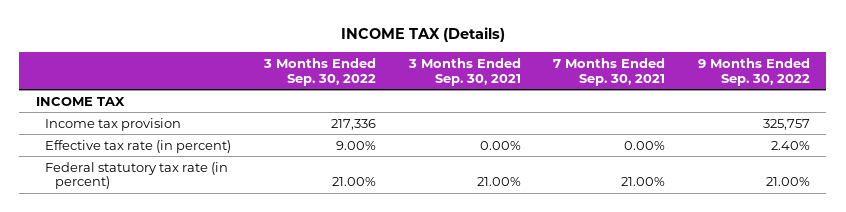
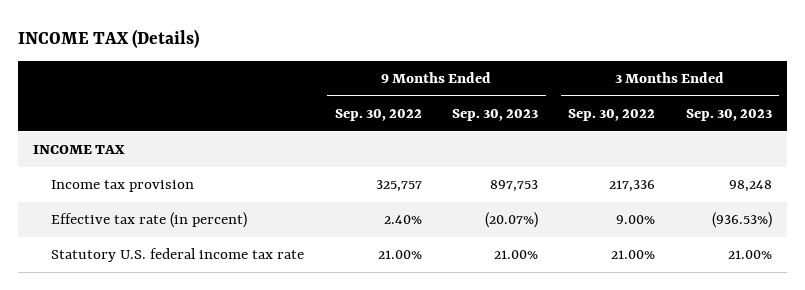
[407,57,521,86] 3 Months Ended Sep. 30, 2021 -> none
[553,57,666,86] 7 Months Ended Sep. 30, 2021 -> none
none -> [452,109,539,122] Sep. 30, 2023
none -> [685,109,772,122] Sep. 30, 2023
[45,161,229,190] Federal statutory tax rate (in percent) -> [51,248,305,263] Statutory U.S. federal income tax rate

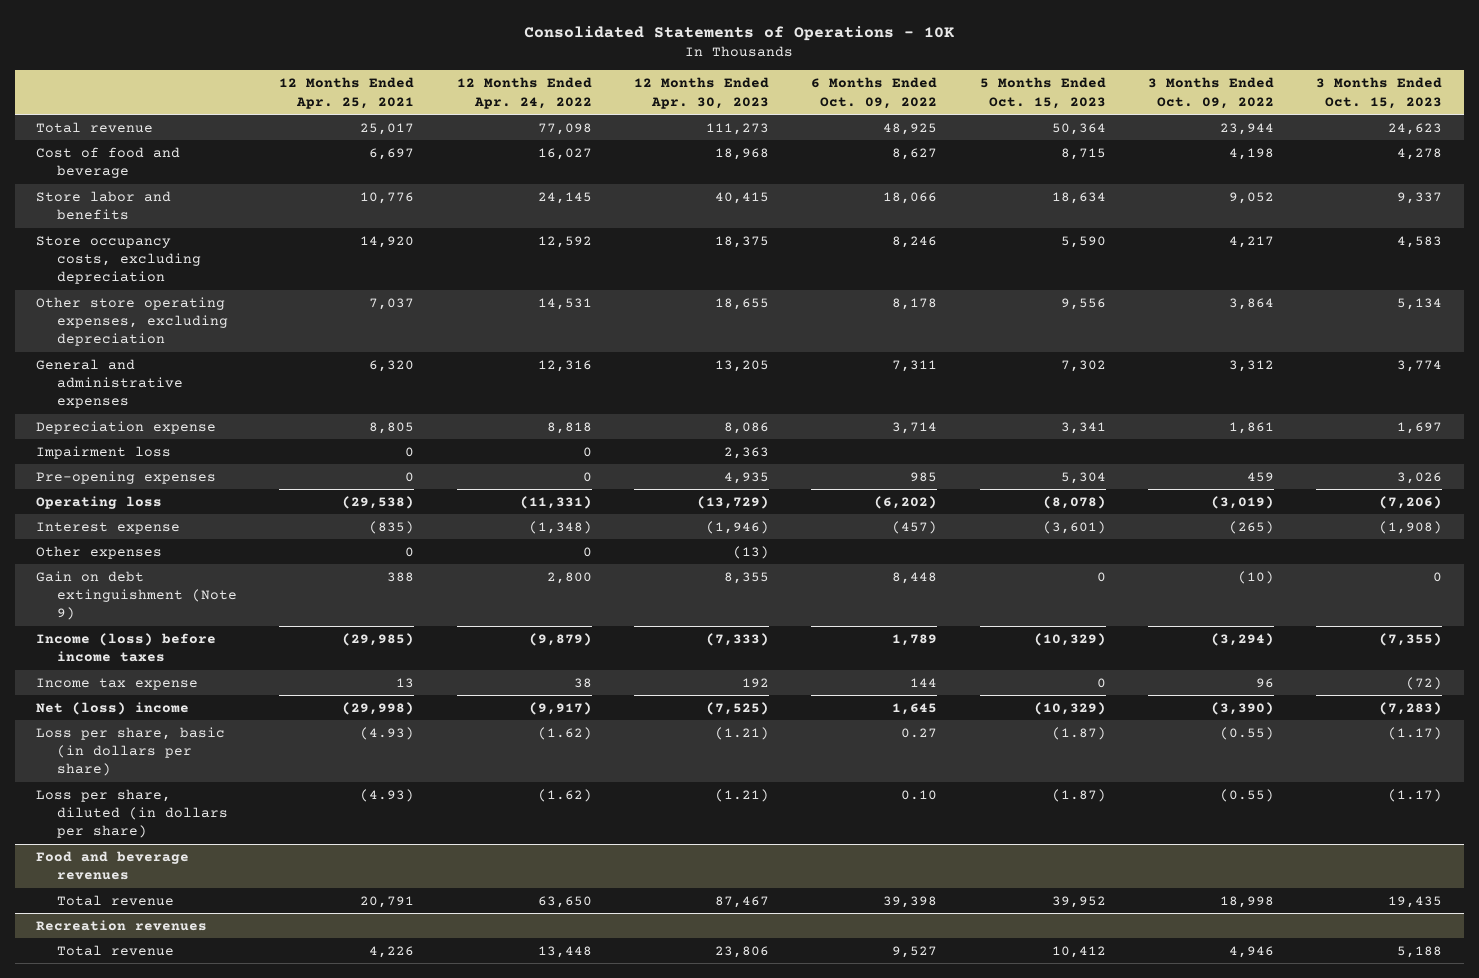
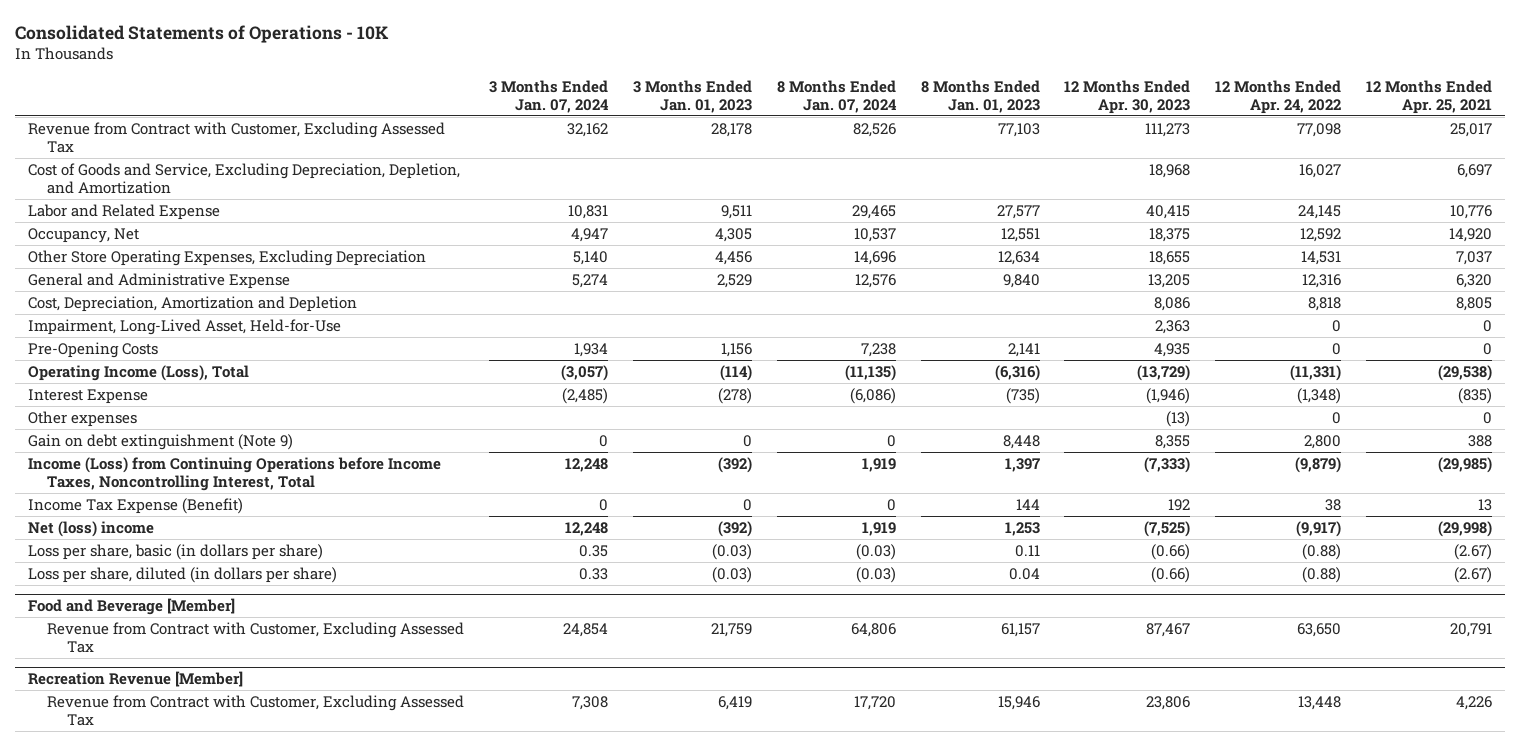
[811,77,938,109] 6 Months Ended Oct. 09, 2022 -> none
[979,77,1106,109] 5 Months Ended Oct. 15, 2023 -> none
[1148,77,1275,109] 3 Months Ended Oct. 09, 2022 -> none
[1316,77,1443,109] 3 Months Ended Oct. 15, 2023 -> none
none -> [489,79,610,113] 3 Months Ended Jan. 07, 2024
none -> [632,79,752,113] 3 Months Ended Jan. 01, 2023
none -> [776,79,897,113] 8 Months Ended Jan. 07, 2024
none -> [920,79,1040,113] 8 Months Ended Jan. 01, 2023
[36,121,154,133] Total revenue -> [27,121,445,154] Revenue from Contract with Customer, Excluding Assessed Tax
[36,146,181,179] Cost of food and beverage -> [27,162,460,195] Cost of Goods and Service, Excluding Depreciation, Depletion, and Amortization
[36,190,172,221] Store labor and benefits -> [27,203,220,220] Labor and Related Expense
[36,235,201,285] Store occupancy costs, excluding depreciation -> [27,227,139,243] Occupancy, Net
[36,296,228,347] Other store operating expenses, excluding depreciation -> [27,249,426,266] Other Store Operating Expenses, Excluding Depreciation
[36,358,183,409] General and administrative expenses -> [27,272,290,289] General and Administrative Expense
[36,420,217,434] Depreciation expense -> [27,295,357,312] Cost, Depreciation, Amortization and Depletion
[36,445,172,459] Impairment loss -> [27,318,341,335] Impairment, Long-Lived Asset, Held-for-Use
[36,470,217,484] Pre-opening expenses -> [27,341,158,358] Pre-Opening Costs
[36,495,163,509] Operating loss -> [27,364,249,381] Operating Income (Loss), Total
[36,521,181,534] Interest expense -> [27,388,148,404] Interest Expense
[36,632,217,663] Income (loss) before income taxes -> [27,456,441,492] Income (Loss) from Continuing Operations before Income Taxes, Noncontrolling Interest, Total
[36,677,199,690] Income tax expense -> [27,497,243,514] Income Tax Expense (Benefit)
[360,726,415,740] (4.93) -> [1454,543,1493,560] (2.67)
[537,726,592,740] (1.62) -> [1302,543,1342,560] (0.88)
[714,726,769,740] (1.21) -> [1151,543,1191,560] (0.66)
[360,788,415,802] (4.93) -> [1454,566,1493,583] (2.67)
[537,788,592,802] (1.62) -> [1302,566,1342,583] (0.88)
[714,788,769,802] (1.21) -> [1151,566,1191,583] (0.66)
[36,850,190,881] Food and beverage revenues -> [27,598,235,616] Food and Beverage [Member]
[56,894,174,906] Total revenue -> [47,621,465,654] Revenue from Contract with Customer, Excluding Assessed Tax
[36,919,208,931] Recreation revenues -> [27,671,243,688] Recreation Revenue [Member]
[56,944,174,956] Total revenue -> [47,694,465,727] Revenue from Contract with Customer, Excluding Assessed Tax

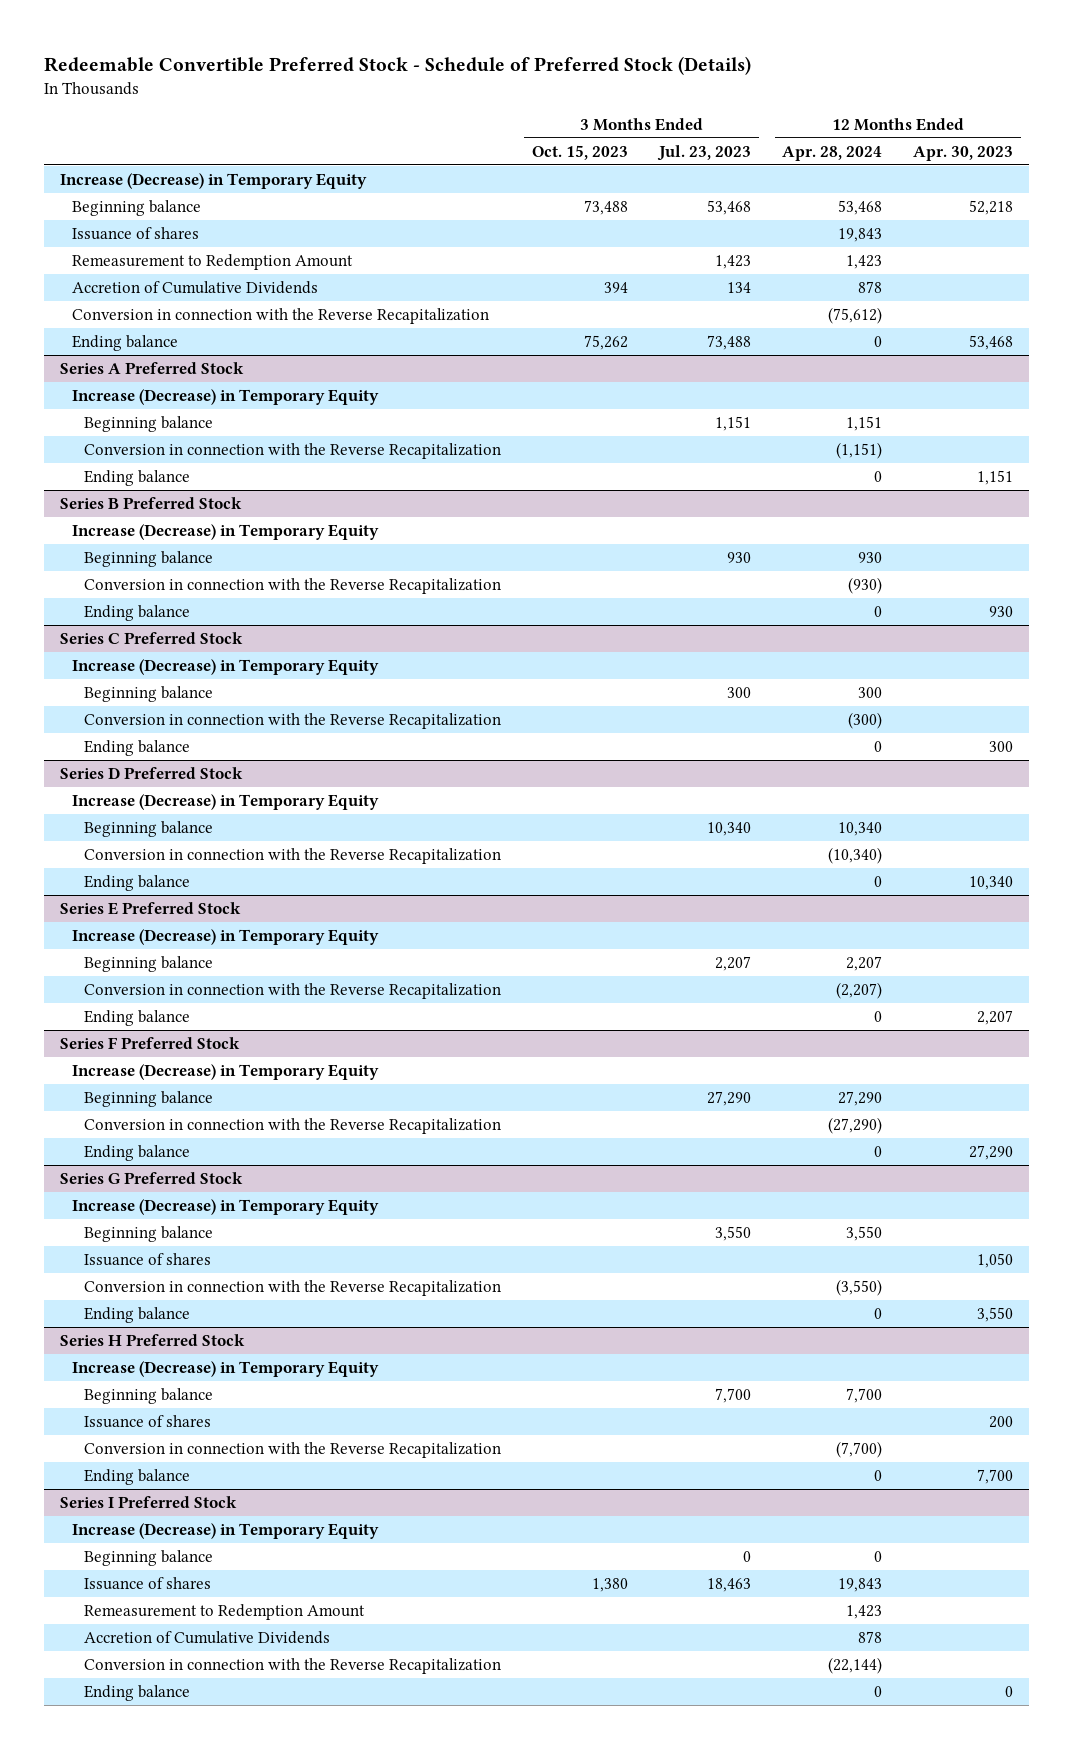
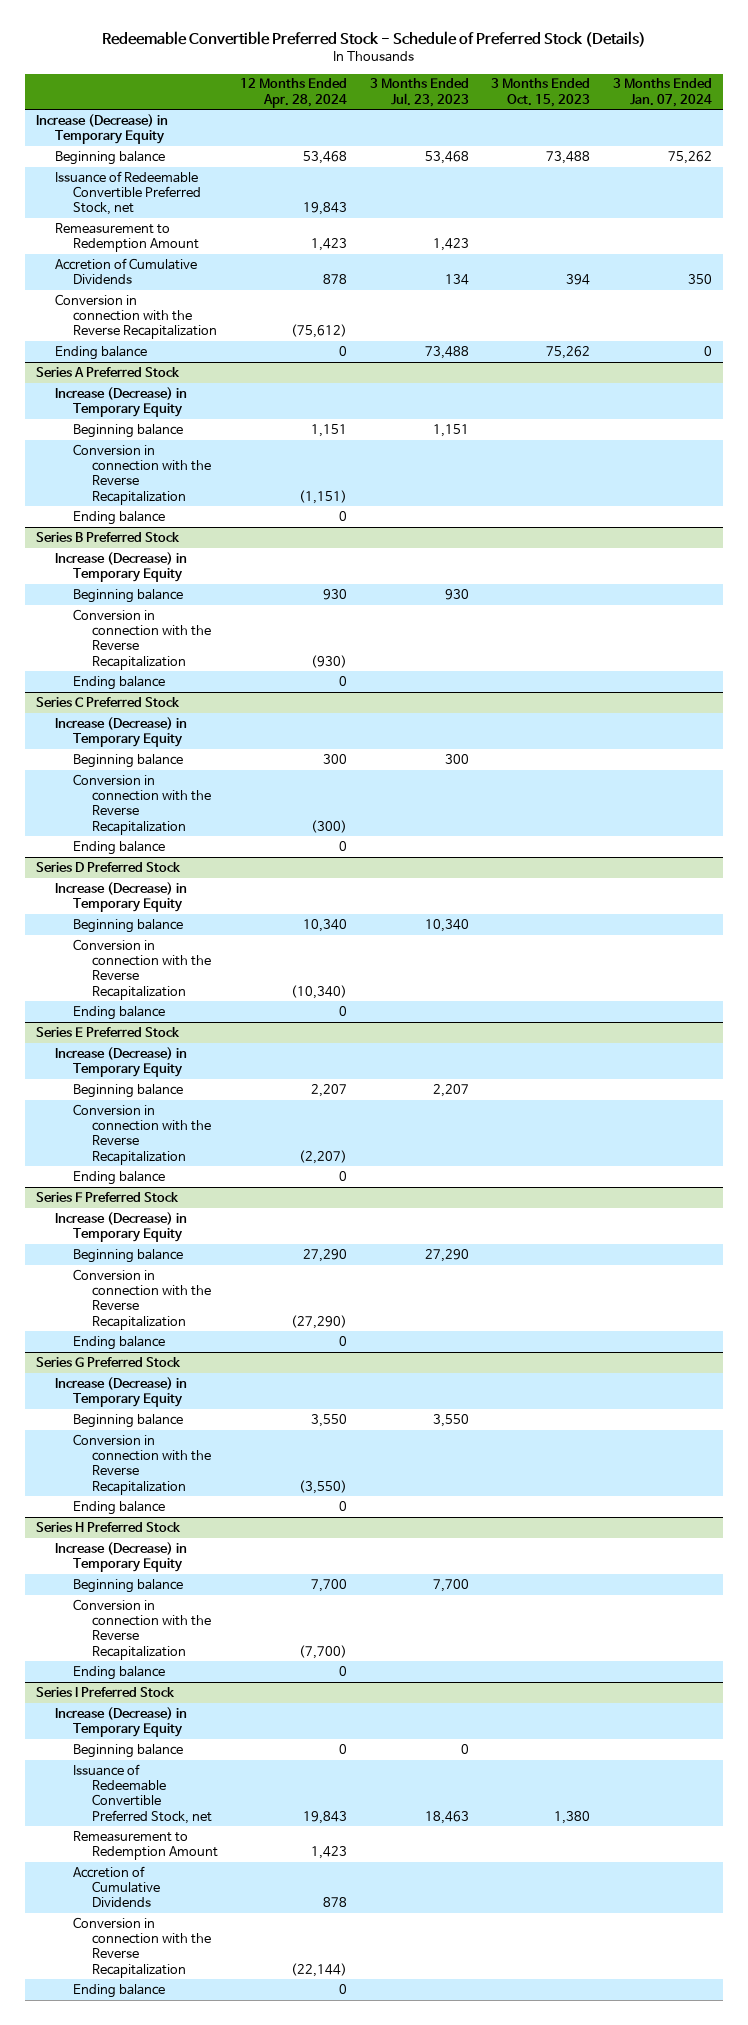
[913,145,1014,161] Apr. 30, 2023 -> none
none -> [612,78,712,107] 3 Months Ended Jan. 07, 2024
[71,227,199,241] Issuance of shares -> [54,170,202,216] Issuance of Redeemable Convertible Preferred Stock, net
[84,1253,212,1267] Issuance of shares -> none
[84,1415,212,1429] Issuance of shares -> none
[84,1577,212,1591] Issuance of shares -> [73,1763,212,1824] Issuance of Redeemable Convertible Preferred Stock, net

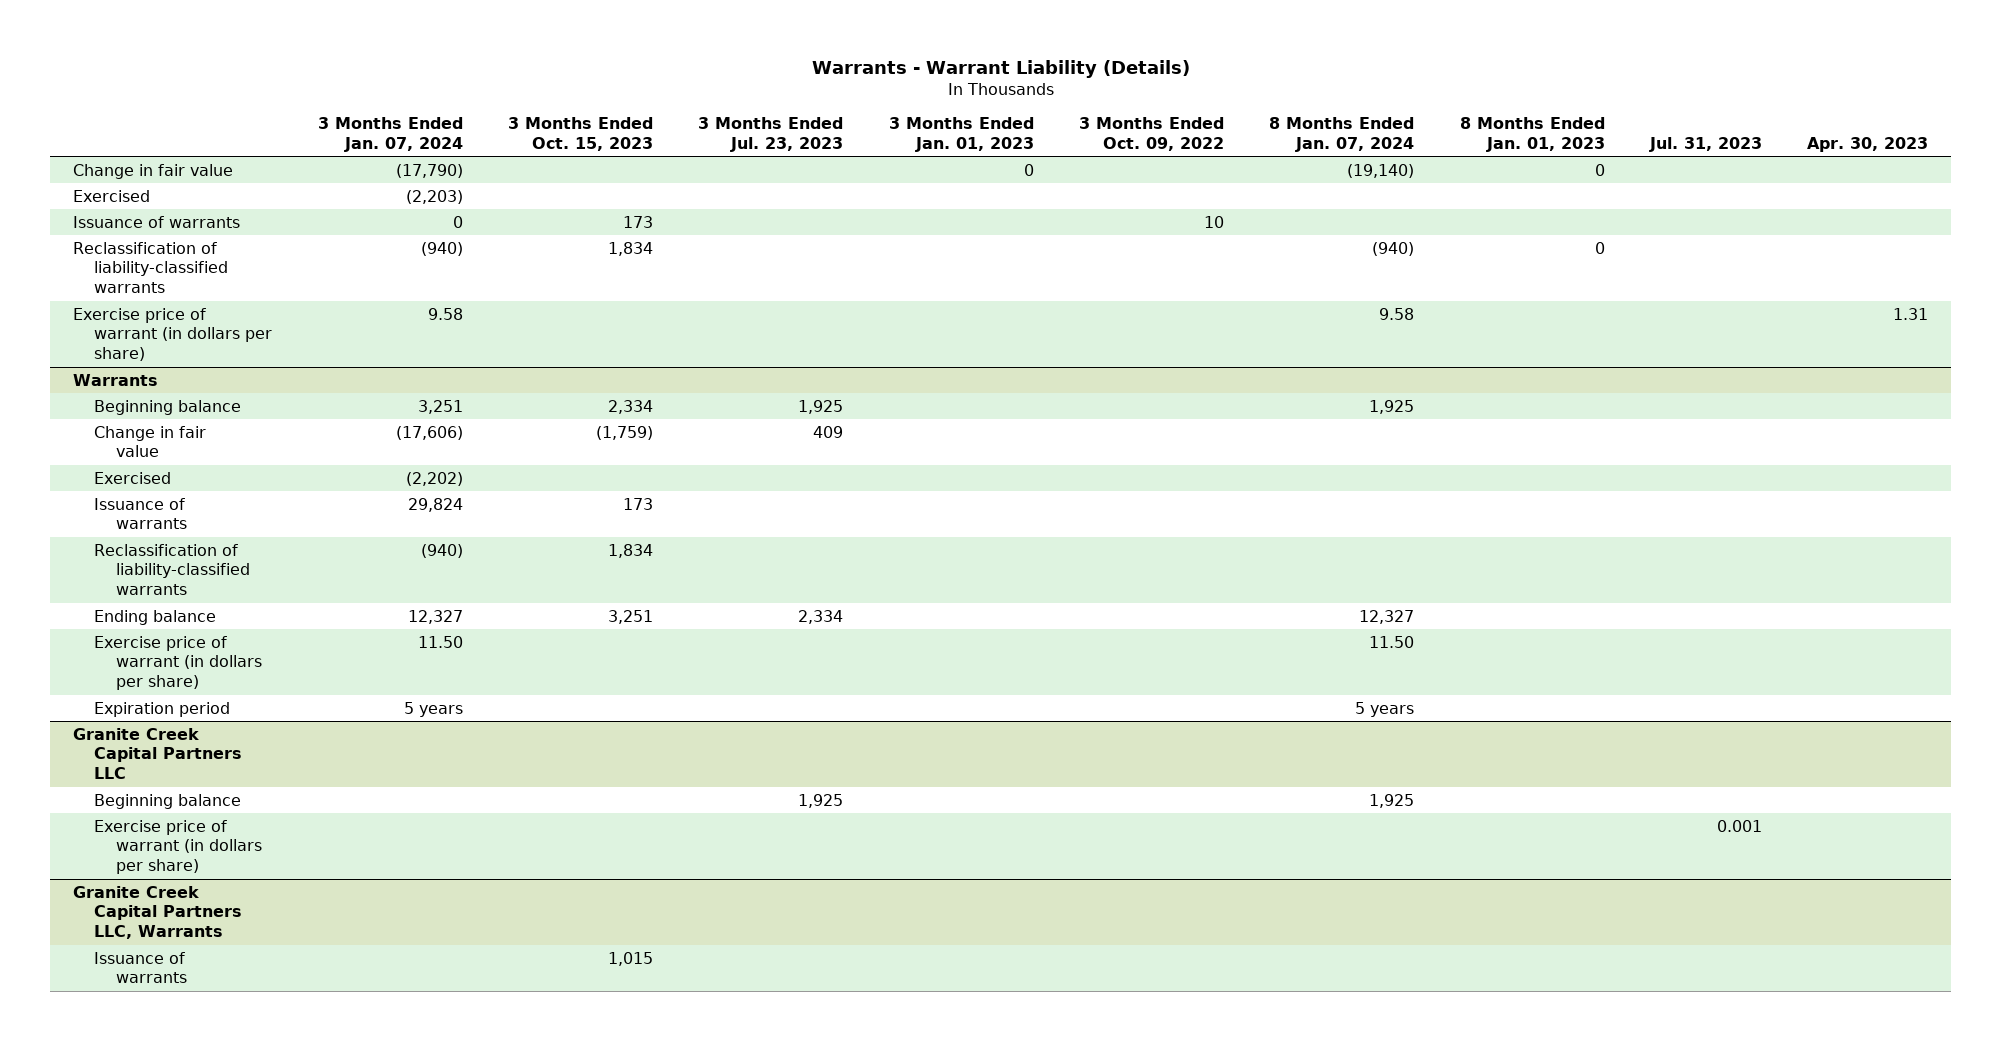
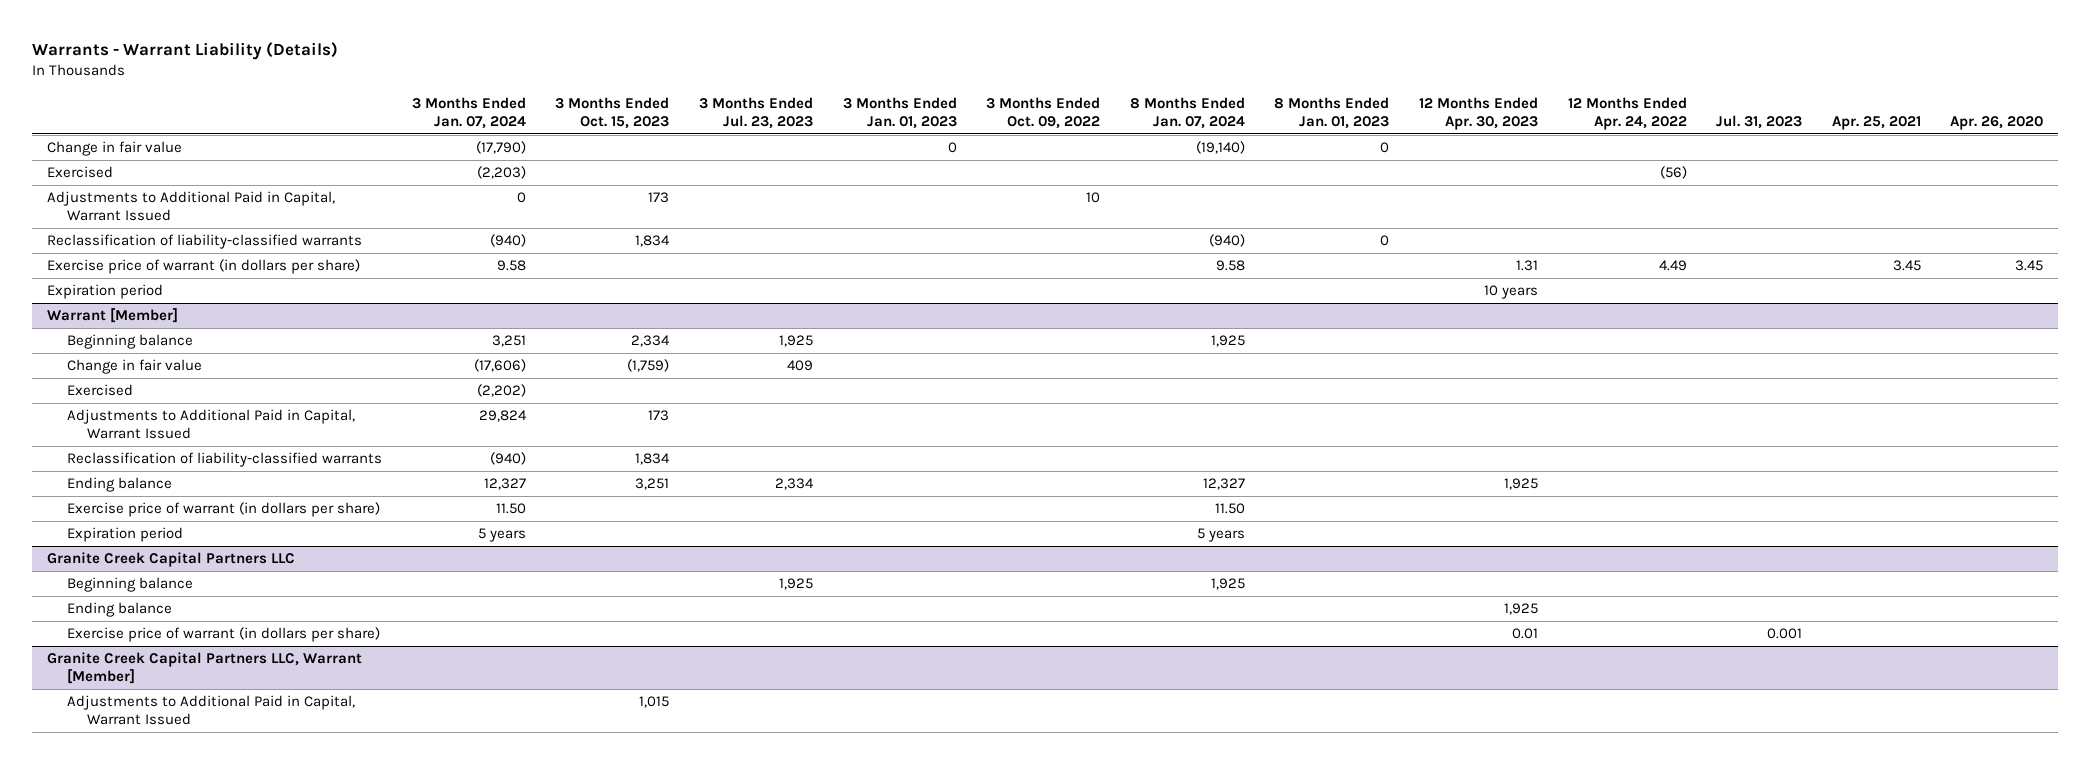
[1807,137,1929,153] Apr. 30, 2023 -> none
none -> [1418,96,1538,130] 12 Months Ended Apr. 30, 2023
none -> [1567,96,1687,130] 12 Months Ended Apr. 24, 2022
none -> [1831,115,1921,130] Apr. 25, 2021
none -> [1950,115,2044,130] Apr. 26, 2020
[72,215,240,228] Issuance of warrants -> [47,191,336,222] Adjustments to Additional Paid in Capital, Warrant Issued
none -> [47,284,164,300] Expiration period
[72,373,158,386] Warrants -> [47,308,179,324] Warrant [Member]
[94,497,187,530] Issuance of warrants -> [67,409,356,440] Adjustments to Additional Paid in Capital, Warrant Issued
none -> [67,602,173,618] Ending balance
[72,885,243,940] Granite Creek Capital Partners LLC, Warrants -> [47,652,363,685] Granite Creek Capital Partners LLC, Warrant [Member]
[94,951,187,984] Issuance of warrants -> [67,695,356,726] Adjustments to Additional Paid in Capital, Warrant Issued

